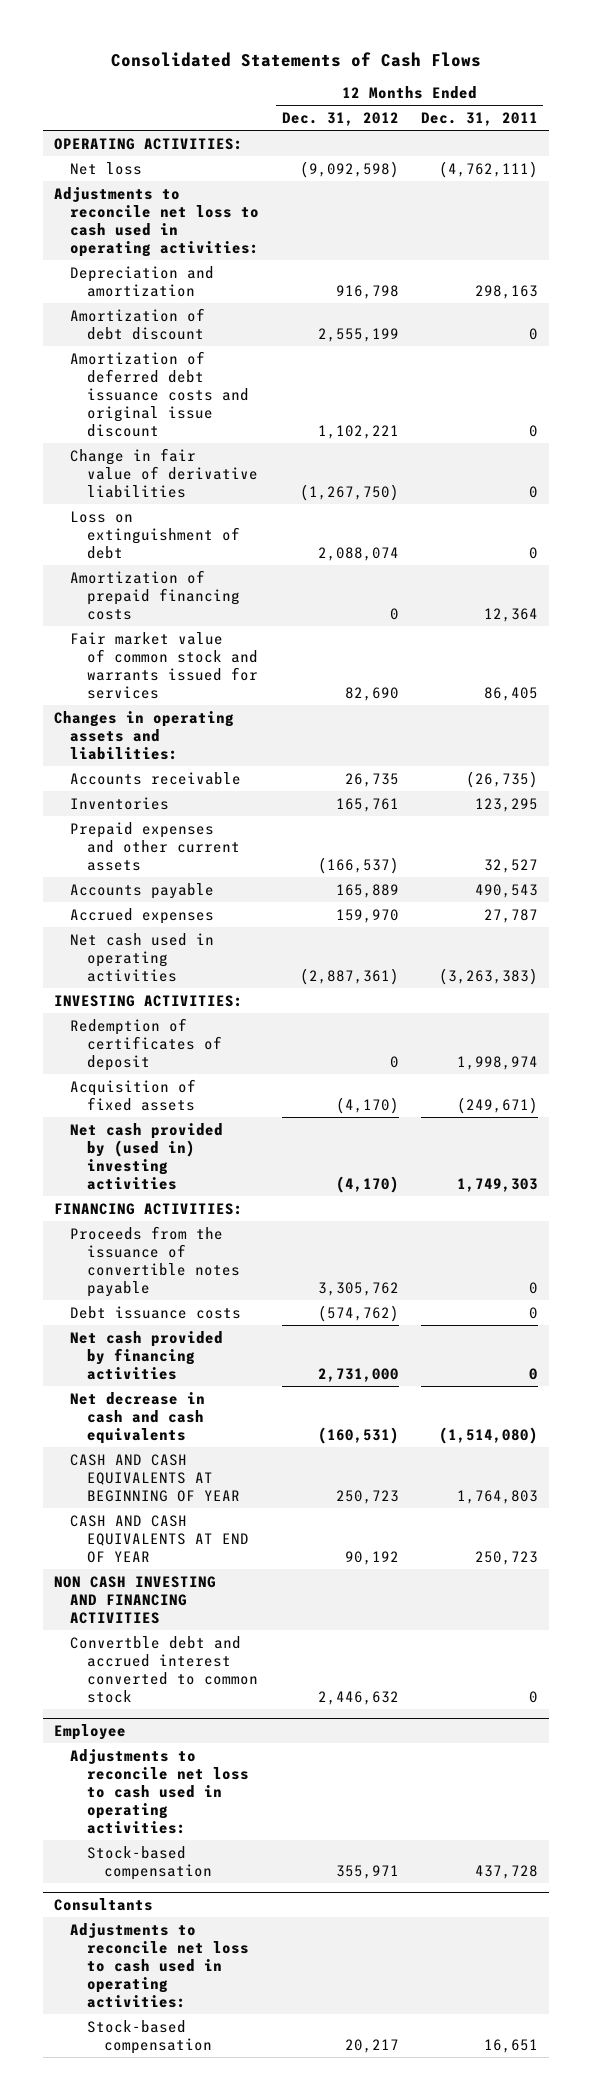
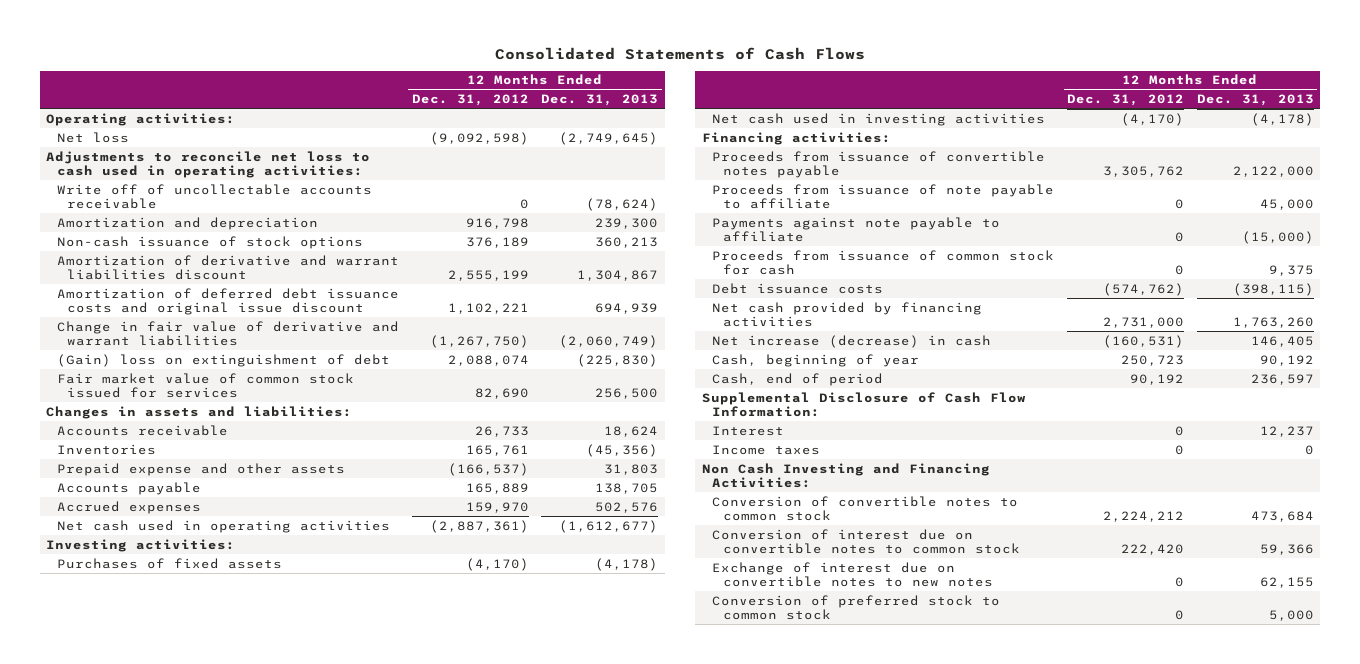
[420,111,538,126] Dec. 31, 2011 -> none
none -> [541,94,659,107] Dec. 31, 2013
[53,137,243,150] OPERATING ACTIVITIES: -> [46,112,236,126] Operating activities:
none -> [56,183,372,209] Write off of uncollectable accounts receivable
[70,265,215,297] Depreciation and amortization -> [56,216,318,230] Amortization and depreciation
none -> [56,235,363,249] Non-cash issuance of stock options
[70,307,206,340] Amortization of debt discount -> [56,254,399,280] Amortization of derivative and warrant liabilities discount
[70,569,241,620] Amortization of prepaid financing costs -> none
[70,447,259,498] Change in fair value of derivative liabilities -> [56,320,399,346] Change in fair value of derivative and warrant liabilities
[70,510,241,559] Loss on extinguishment of debt -> [56,353,390,367] (Gain) loss on extinguishment of debt
[70,631,259,700] Fair market value of common stock and warrants issued for services -> [56,372,354,398] Fair market value of common stock issued for services
[53,710,234,760] Changes in operating assets and liabilities: -> [46,405,353,419] Changes in assets and liabilities:
[344,772,399,787] 26,735 -> [474,425,529,437] 26,733
[70,821,241,871] Prepaid expenses and other current assets -> [56,462,345,476] Prepaid expense and other assets
[70,1017,223,1071] Redemption of certificates of deposit -> none
[53,994,243,1007] INVESTING ACTIVITIES: -> [46,538,236,552] Investing activities:
[70,1078,197,1111] Acquisition of fixed assets -> [56,557,282,569] Purchases of fixed assets
[70,1122,224,1191] Net cash provided by (used in) investing activities -> [712,112,1046,126] Net cash used in investing activities
[53,1202,243,1215] FINANCING ACTIVITIES: -> [701,131,891,145] Financing activities:
[70,1225,241,1298] Proceeds from the issuance of convertible notes payable -> [712,150,1046,178] Proceeds from issuance of convertible notes payable
none -> [712,183,1055,209] Proceeds from issuance of note payable to affiliate
none -> [712,216,1001,242] Payments against note payable to affiliate
none -> [712,249,1055,275] Proceeds from issuance of common stock for cash
[70,1635,259,1704] Convertble debt and accrued interest converted to common stock -> none
[53,1723,126,1740] Employee -> none
[70,1748,250,1835] Adjustments to reconcile net loss to cash used in operating activities: -> none
[87,1845,212,1880] Stock-based compensation -> none
[53,1897,153,1911] Consultants -> none
[70,1922,250,2009] Adjustments to reconcile net loss to cash used in operating activities: -> none
[87,2019,212,2054] Stock-based compensation -> none
[70,1391,206,1444] Net decrease in cash and cash equivalents -> [712,334,992,348] Net increase (decrease) in cash
[70,1453,241,1502] CASH AND CASH EQUIVALENTS AT BEGINNING OF YEAR -> [712,353,920,367] Cash, beginning of year
[70,1514,250,1563] CASH AND CASH EQUIVALENTS AT END OF YEAR -> [712,372,884,386] Cash, end of period
none -> [701,391,1026,417] Supplemental Disclosure of Cash Flow Information:
none -> [712,425,785,436] Interest
none -> [712,444,821,455] Income taxes
[53,1575,216,1624] NON CASH INVESTING AND FINANCING ACTIVITIES -> [701,462,990,488] Non Cash Investing and Financing Activities:
none -> [712,495,1019,521] Conversion of convertible notes to common stock
none -> [712,528,1020,554] Conversion of interest due on convertible notes to common stock
none -> [712,561,993,587] Exchange of interest due on convertible notes to new notes
none -> [712,594,1001,620] Conversion of preferred stock to common stock

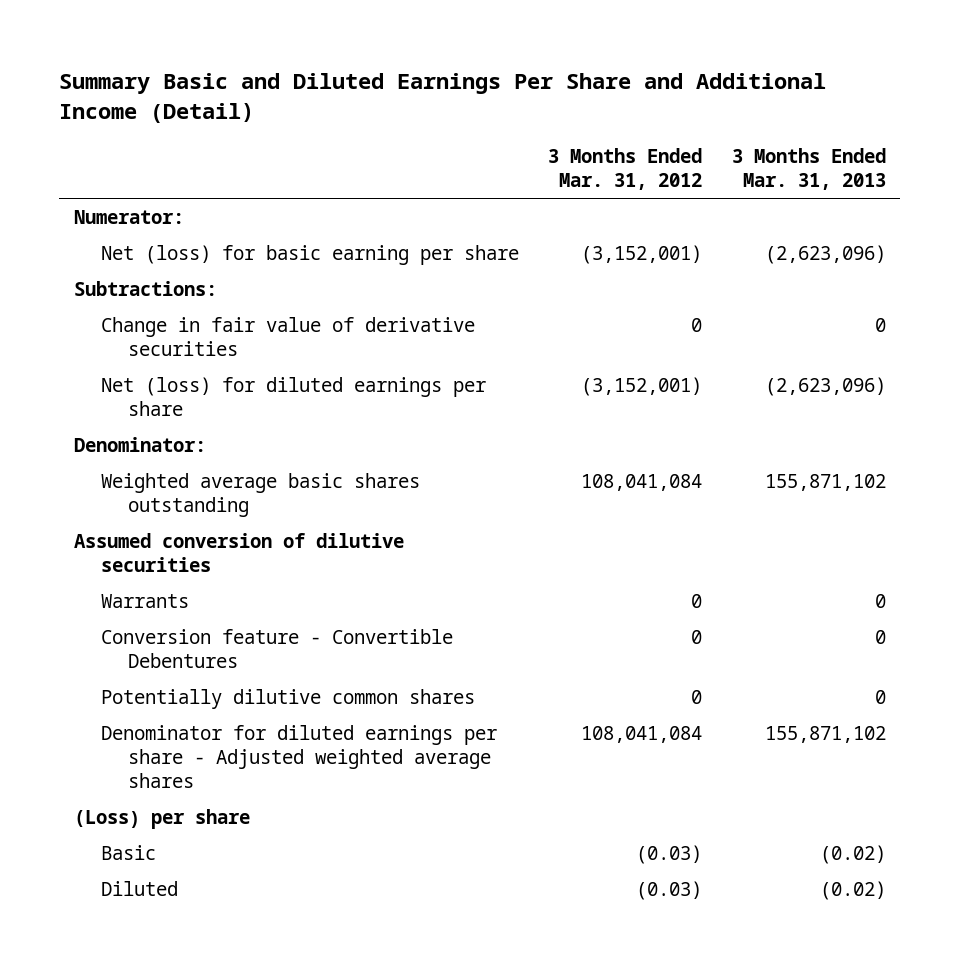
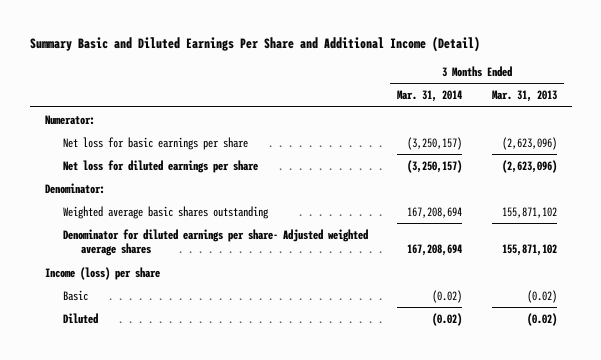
[548,148,703,191] 3 Months Ended Mar. 31, 2012 -> none
none -> [397,90,463,103] Mar. 31, 2014
[73,281,217,297] Subtractions: -> none
[101,317,476,357] Change in fair value of derivative securities -> none
[101,245,520,266] Net (loss) for basic earning per share -> [62,136,248,150] Net loss for basic earnings per share
[101,377,487,417] Net (loss) for diluted earnings per share -> [62,159,258,173] Net loss for diluted earnings per share
[73,533,404,573] Assumed conversion of dilutive securities -> none
[101,594,190,609] Warrants -> none
[101,629,454,669] Conversion feature - Convertible Debentures -> none
[101,689,476,710] Potentially dilutive common shares -> none
[101,725,498,789] Denominator for diluted earnings per share - Adjusted weighted average shares -> [62,228,368,257] Denominator for diluted earnings per share- Adjusted weighted average shares
[73,809,250,830] (Loss) per share -> [44,266,160,280] Income (loss) per share

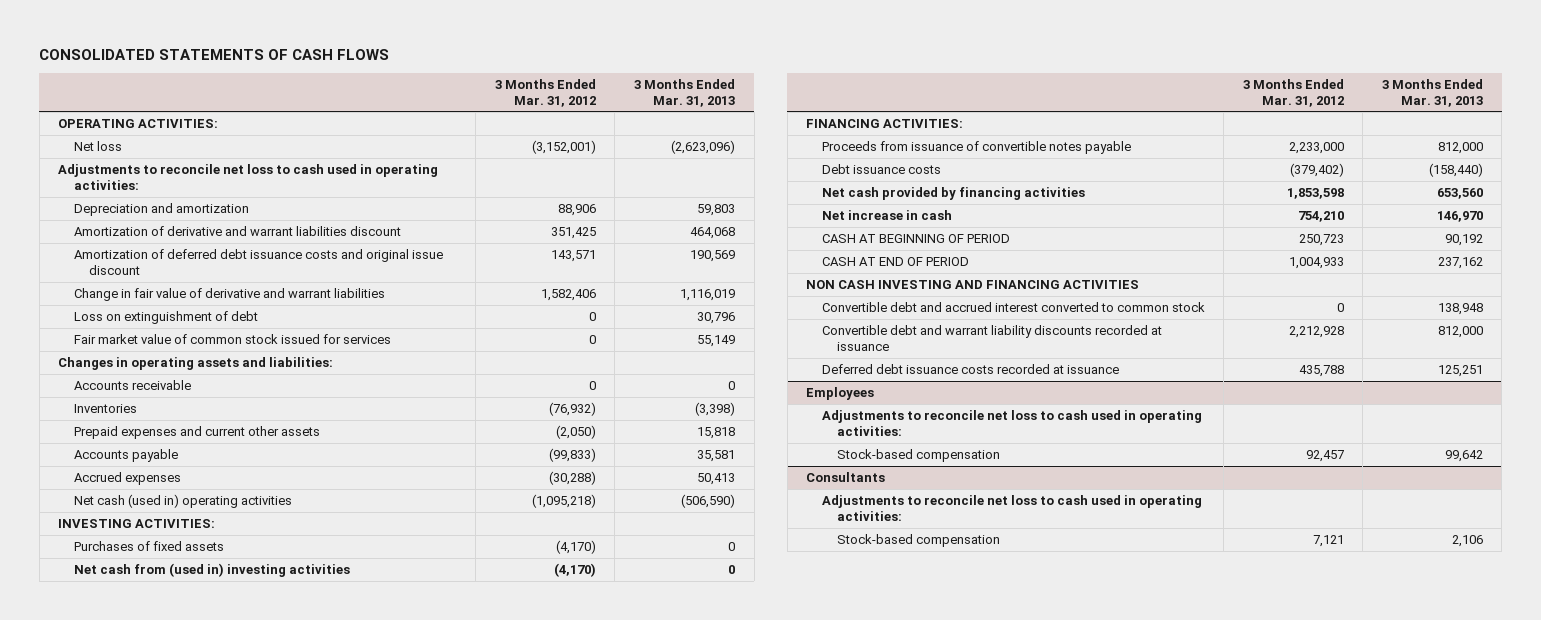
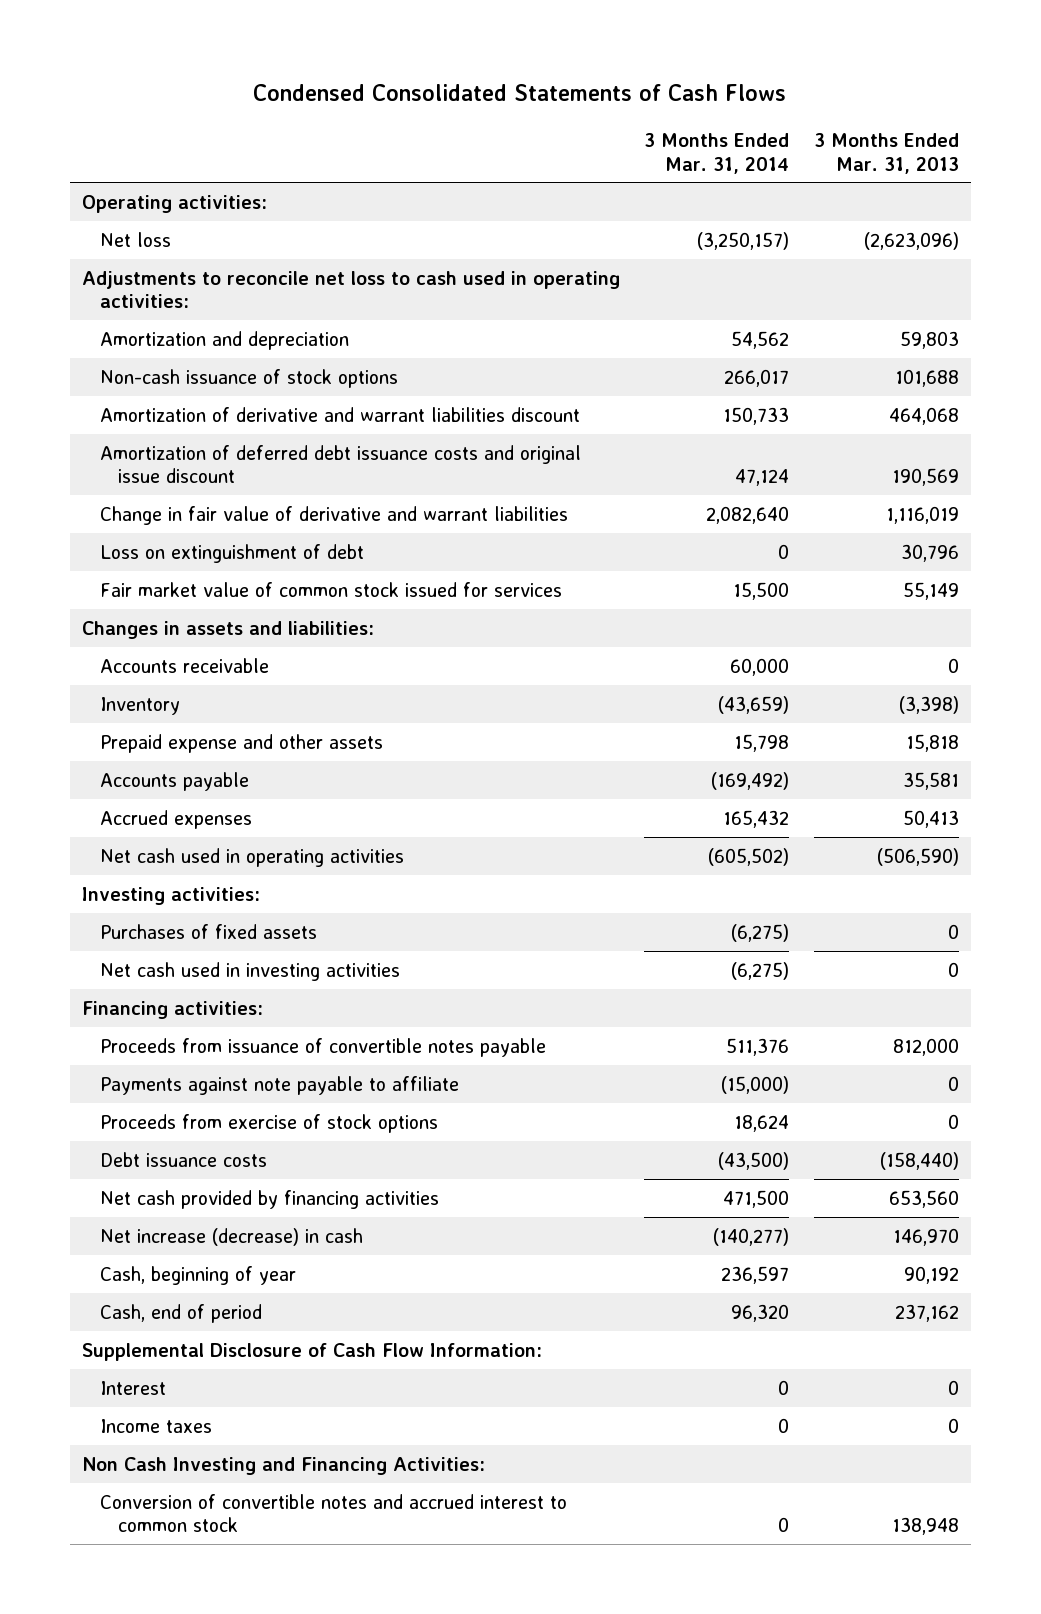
[39,48,390,60] CONSOLIDATED STATEMENTS OF CASH FLOWS -> [253,84,787,102] Condensed Consolidated Statements of Cash Flows
[494,79,596,107] 3 Months Ended Mar. 31, 2012 -> none
none -> [644,133,790,174] 3 Months Ended Mar. 31, 2014
[58,119,219,129] OPERATING ACTIVITIES: -> [82,194,268,213] Operating activities:
[73,203,249,217] Depreciation and amortization -> [100,330,350,350] Amortization and depreciation
none -> [100,368,399,388] Non-cash issuance of stock options
[58,357,334,371] Changes in operating assets and liabilities: -> [82,620,375,639] Changes in assets and liabilities:
[73,404,137,414] Inventories -> [100,696,181,715] Inventory
[73,426,320,440] Prepaid expenses and current other assets -> [100,733,384,753] Prepaid expense and other assets
[73,494,292,509] Net cash (used in) operating activities -> [100,847,405,867] Net cash used in operating activities
[58,519,216,529] INVESTING ACTIVITIES: -> [82,886,261,905] Investing activities:
[73,563,350,578] Net cash from (used in) investing activities -> [100,961,401,981] Net cash used in investing activities
[806,119,964,129] FINANCING ACTIVITIES: -> [82,1000,264,1019] Financing activities:
none -> [100,1075,460,1095] Payments against note payable to affiliate
none -> [100,1113,439,1133] Proceeds from exercise of stock options
[821,325,1162,351] Convertible debt and warrant liability discounts recorded at issuance -> none
[821,364,1119,375] Deferred debt issuance costs recorded at issuance -> none
[806,387,875,401] Employees -> none
[821,410,1202,436] Adjustments to reconcile net loss to cash used in operating activities: -> none
[837,449,1001,463] Stock-based compensation -> none
[806,472,886,483] Consultants -> none
[821,495,1202,521] Adjustments to reconcile net loss to cash used in operating activities: -> none
[837,534,1001,548] Stock-based compensation -> none
[821,210,952,221] Net increase in cash -> [100,1227,364,1246] Net increase (decrease) in cash
[821,234,1010,244] CASH AT BEGINNING OF PERIOD -> [100,1265,297,1285] Cash, beginning of year
[821,257,969,267] CASH AT END OF PERIOD -> [100,1303,263,1323] Cash, end of period
none -> [82,1342,543,1361] Supplemental Disclosure of Cash Flow Information:
none -> [100,1380,167,1395] Interest
none -> [100,1418,213,1433] Income taxes
[806,280,1140,290] NON CASH INVESTING AND FINANCING ACTIVITIES -> [82,1456,486,1475] Non Cash Investing and Financing Activities:
[821,302,1205,313] Convertible debt and accrued interest converted to common stock -> [100,1493,568,1532] Conversion of convertible notes and accrued interest to common stock

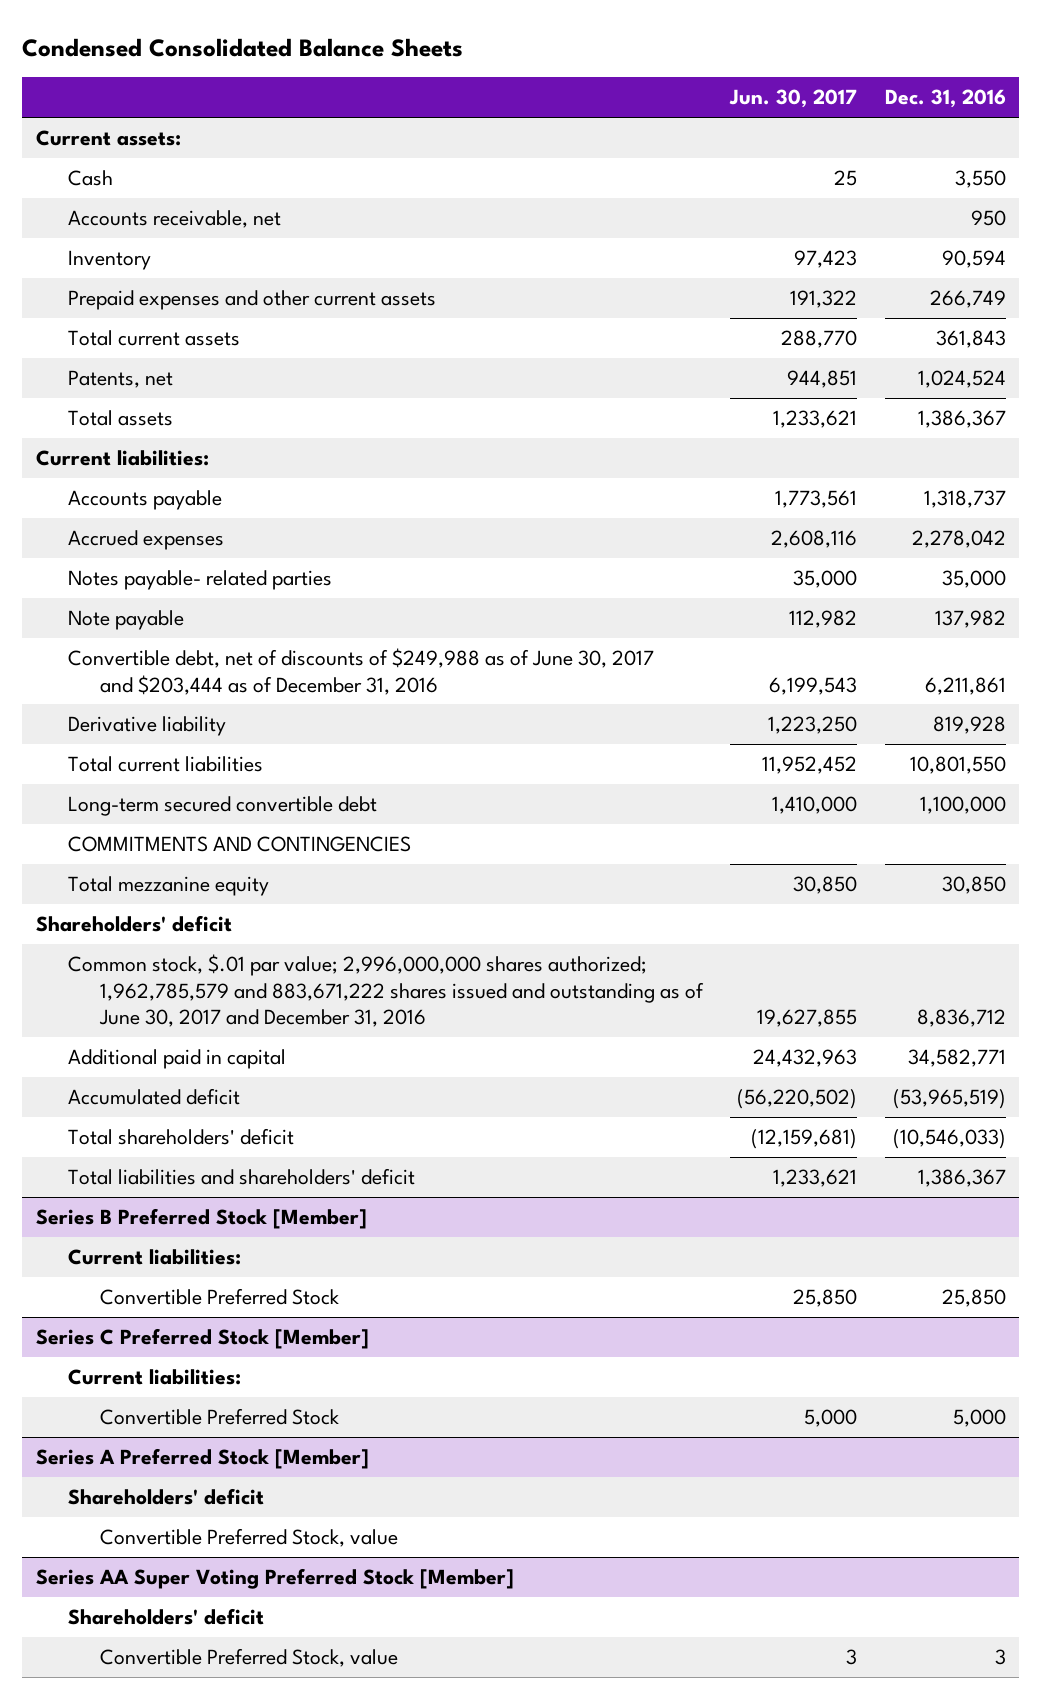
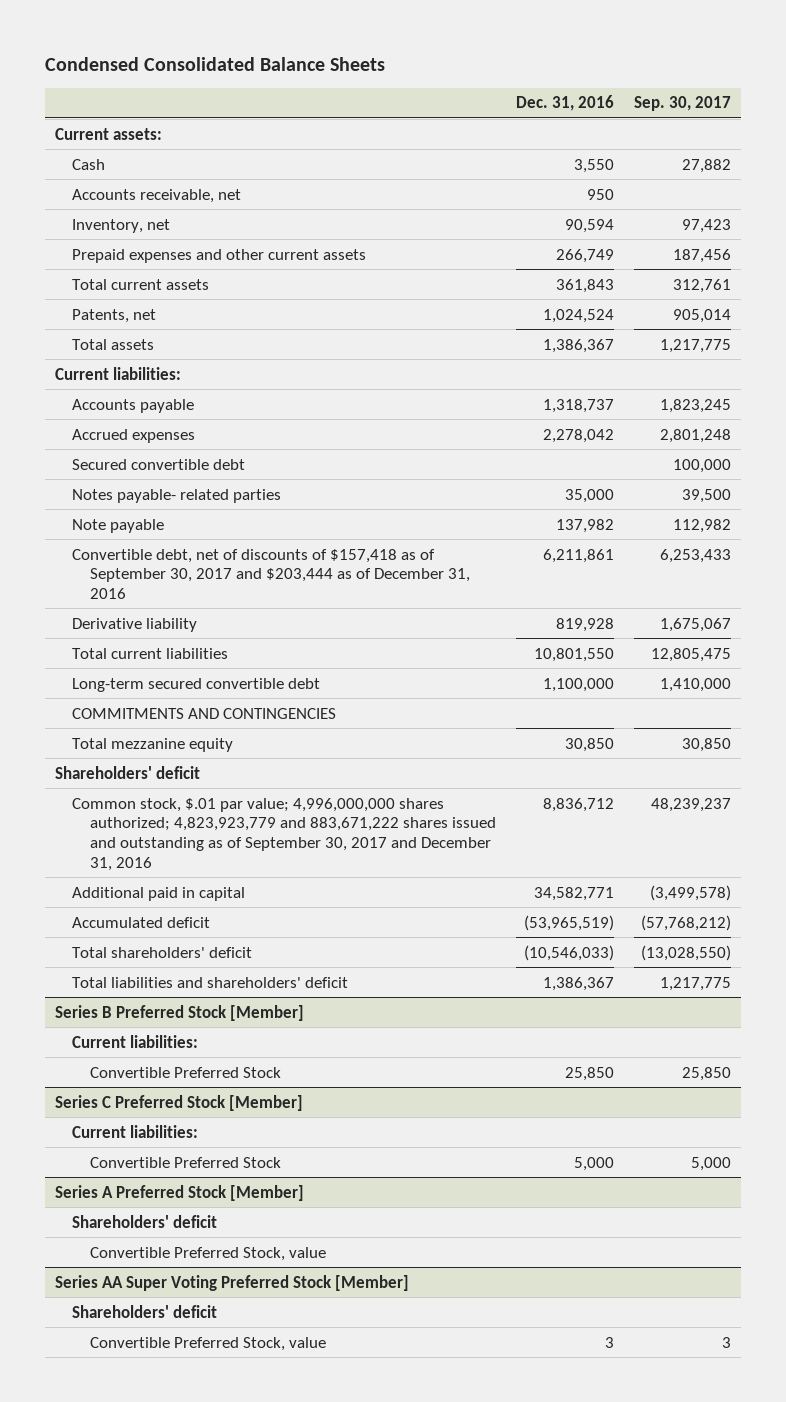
[729,89,858,109] Jun. 30, 2017 -> none
none -> [634,96,732,112] Sep. 30, 2017
[67,250,151,271] Inventory -> [72,218,171,233] Inventory, net
none -> [72,458,246,470] Secured convertible debt
[67,648,654,695] Convertible debt, net of discounts of $249,988 as of June 30, 2017 and $203,444 as of December 31, 2016 -> [72,548,470,599] Convertible debt, net of discounts of $157,418 as of September 30, 2017 and $203,444 as of December 31, 2016
[67,954,704,1027] Common stock, $.01 par value; 2,996,000,000 shares authorized; 1,962,785,579 and 883,671,222 shares issued and outstanding as of June 30, 2017 and December 31, 2016 -> [72,797,496,871] Common stock, $.01 par value; 4,996,000,000 shares authorized; 4,823,923,779 and 883,671,222 shares issued and outstanding as of September 30, 2017 and December 31, 2016

